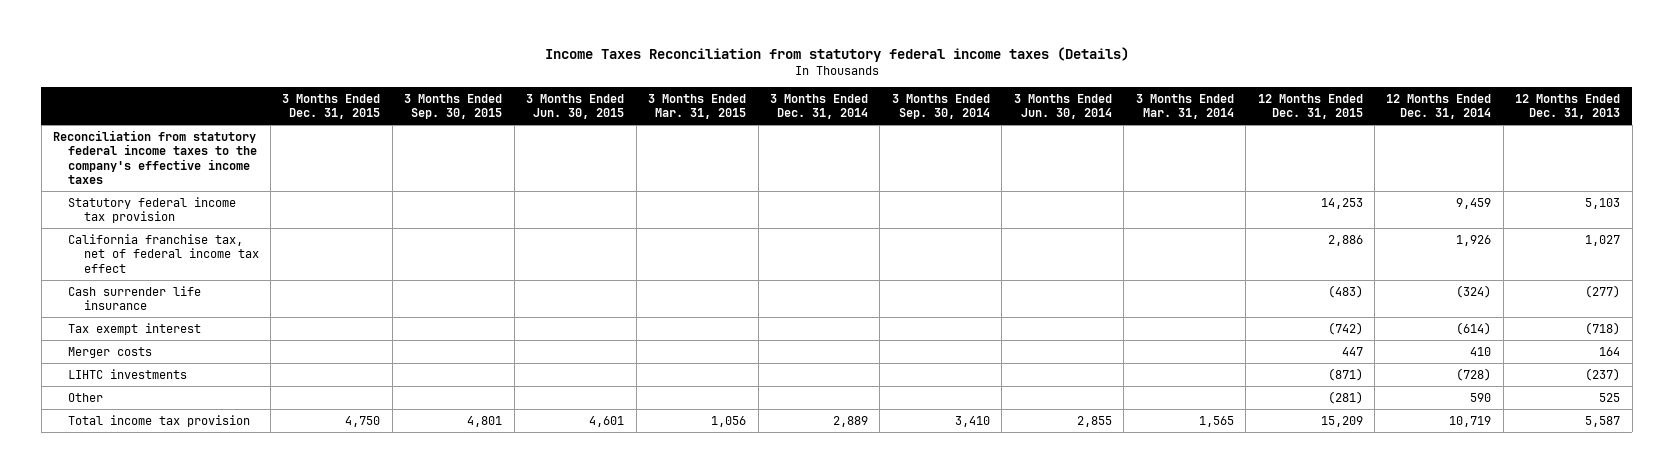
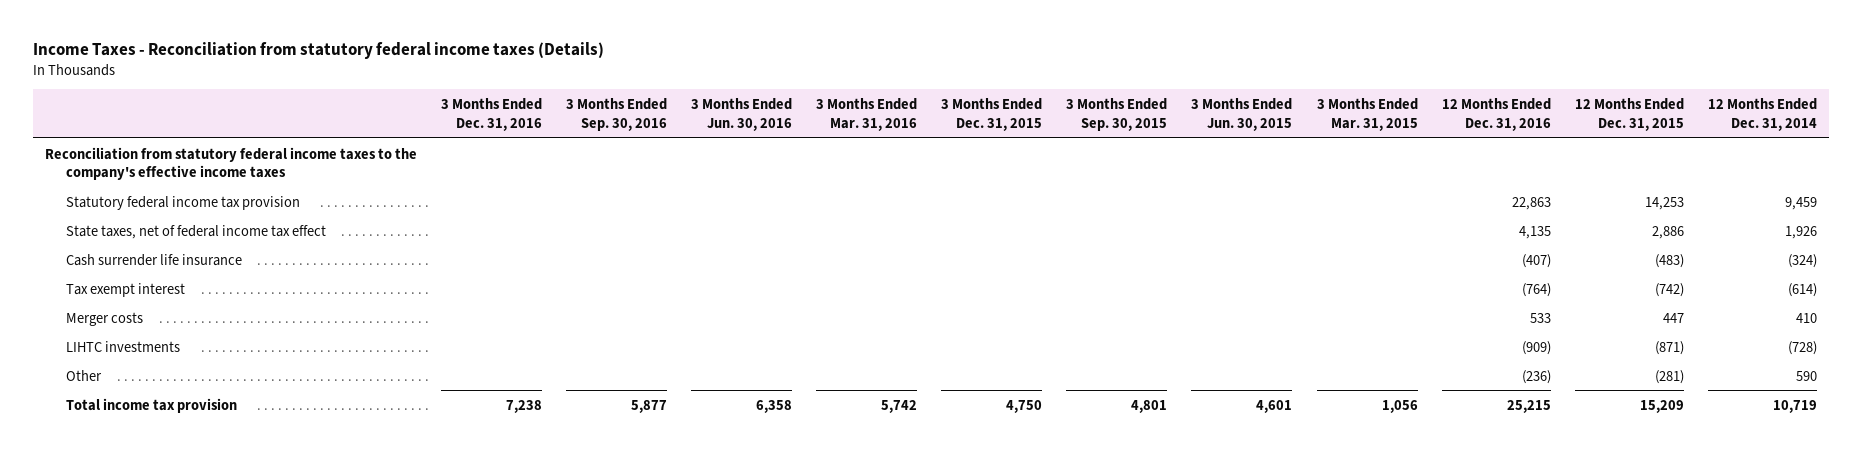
[544,47,1129,63] Income Taxes Reconciliation from statutory federal income taxes (Details) -> [32,42,604,60] Income Taxes - Reconciliation from statutory federal income taxes (Details)
[770,93,869,120] 3 Months Ended Dec. 31, 2014 -> none
[891,93,990,120] 3 Months Ended Sep. 30, 2014 -> none
[1013,93,1112,120] 3 Months Ended Jun. 30, 2014 -> none
[1135,93,1234,120] 3 Months Ended Mar. 31, 2014 -> none
[1515,93,1621,120] 12 Months Ended Dec. 31, 2013 -> none
none -> [440,98,542,131] 3 Months Ended Dec. 31, 2016
none -> [565,98,667,131] 3 Months Ended Sep. 30, 2016
none -> [690,98,792,131] 3 Months Ended Jun. 30, 2016
none -> [816,98,918,131] 3 Months Ended Mar. 31, 2016
none -> [1441,98,1551,131] 12 Months Ended Dec. 31, 2016
[68,233,259,273] California franchise tax, net of federal income tax effect -> [65,224,326,239] State taxes, net of federal income tax effect

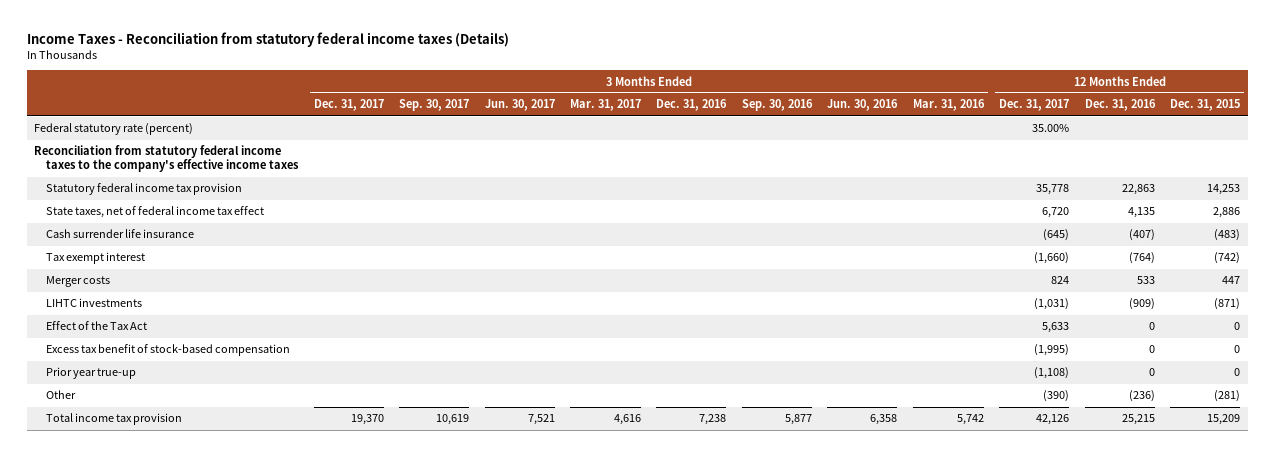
[941,98,1043,131] 3 Months Ended Dec. 31, 2015 -> none
[1066,98,1168,131] 3 Months Ended Sep. 30, 2015 -> none
[1191,98,1293,131] 3 Months Ended Jun. 30, 2015 -> none
[1316,98,1418,131] 3 Months Ended Mar. 31, 2015 -> none
[1707,98,1817,131] 12 Months Ended Dec. 31, 2014 -> none
none -> [313,99,384,112] Dec. 31, 2017
none -> [399,99,470,112] Sep. 30, 2017
none -> [484,99,555,112] Jun. 30, 2017
none -> [570,99,642,112] Mar. 31, 2017
none -> [999,99,1070,112] Dec. 31, 2017
none -> [34,123,194,136] Federal statutory rate (percent)
none -> [46,321,148,331] Effect of the Tax Act
none -> [46,344,291,357] Excess tax benefit of stock-based compensation
none -> [46,367,137,380] Prior year true-up

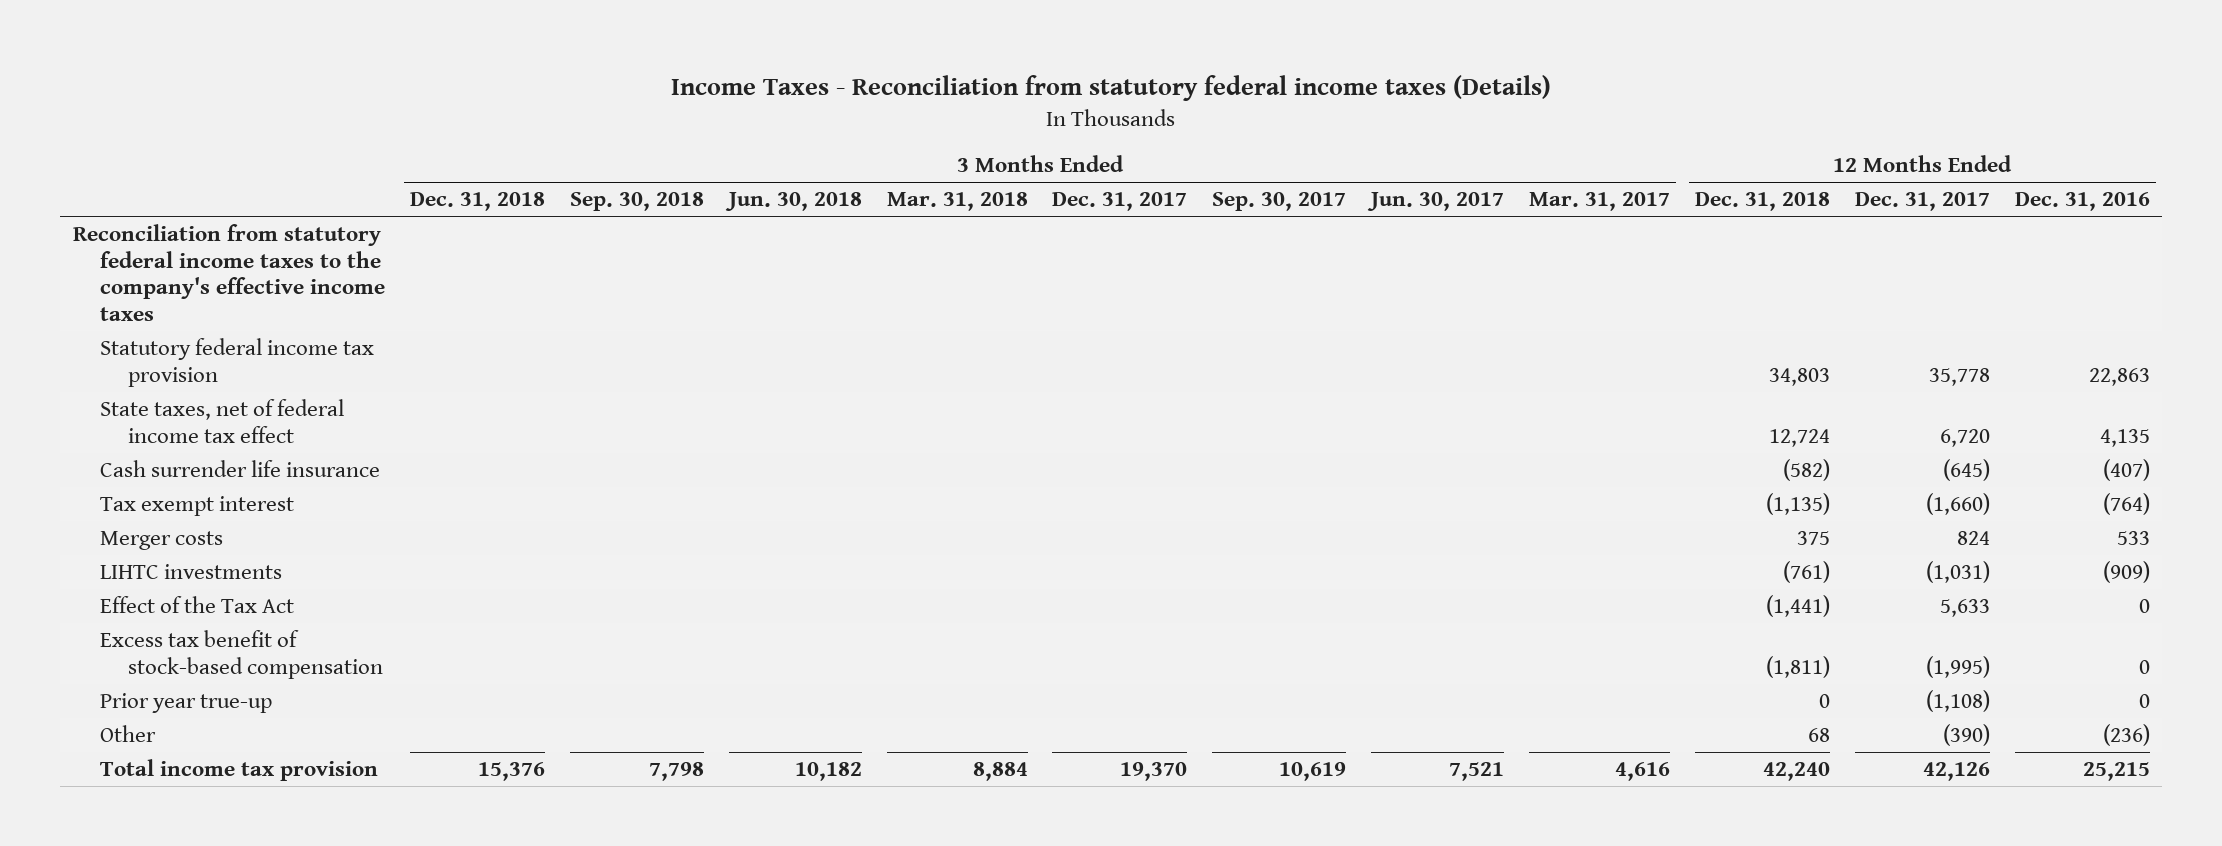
[656,99,728,112] Dec. 31, 2016 -> none
[741,99,813,112] Sep. 30, 2016 -> none
[827,99,899,112] Jun. 30, 2016 -> none
[912,99,985,112] Mar. 31, 2016 -> none
[1169,99,1240,112] Dec. 31, 2015 -> none
none -> [410,192,546,212] Dec. 31, 2018
none -> [569,192,704,212] Sep. 30, 2018
none -> [724,192,862,212] Jun. 30, 2018
none -> [886,192,1028,212] Mar. 31, 2018
none -> [1694,192,1830,212] Dec. 31, 2018
[34,123,194,136] Federal statutory rate (percent) -> none

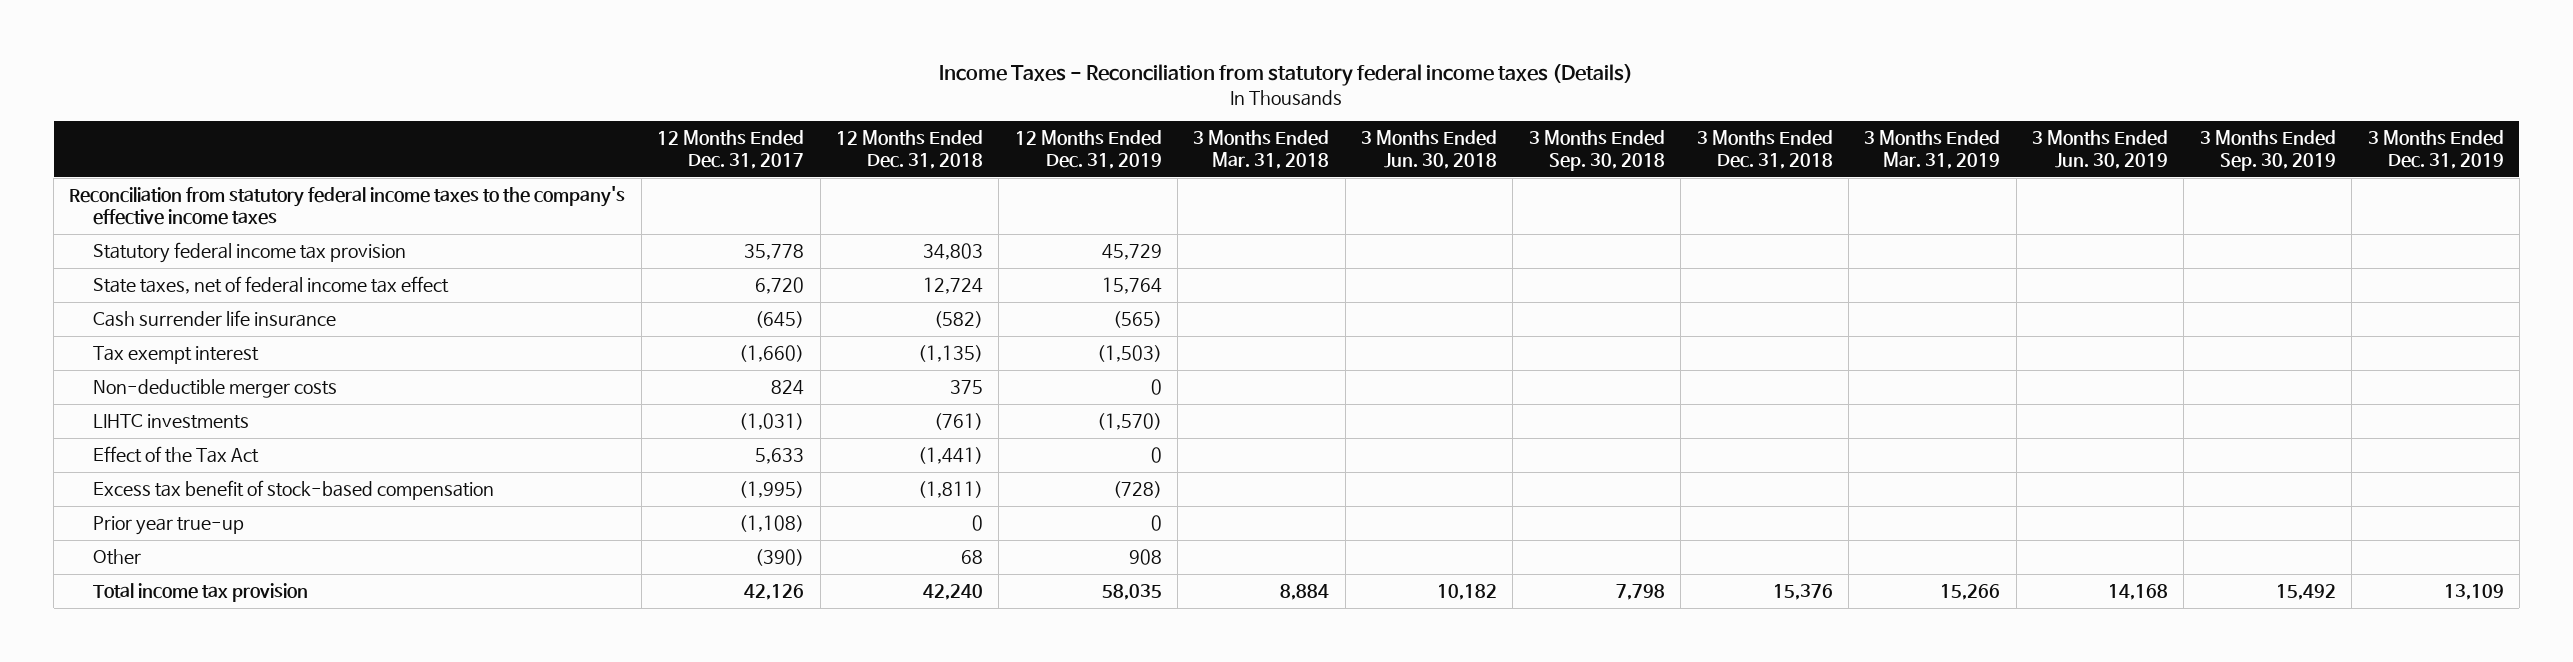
[1052,192,1188,212] Dec. 31, 2017 -> none
[1212,192,1347,212] Sep. 30, 2017 -> none
[1367,192,1505,212] Jun. 30, 2017 -> none
[1529,192,1671,212] Mar. 31, 2017 -> none
[2014,192,2150,212] Dec. 31, 2016 -> none
none -> [1014,130,1162,169] 12 Months Ended Dec. 31, 2019
none -> [1864,130,2001,169] 3 Months Ended Mar. 31, 2019
none -> [2032,130,2169,169] 3 Months Ended Jun. 30, 2019
none -> [2199,130,2336,171] 3 Months Ended Sep. 30, 2019
none -> [2367,130,2504,169] 3 Months Ended Dec. 31, 2019
[100,531,224,551] Merger costs -> [93,379,338,399] Non-deductible merger costs

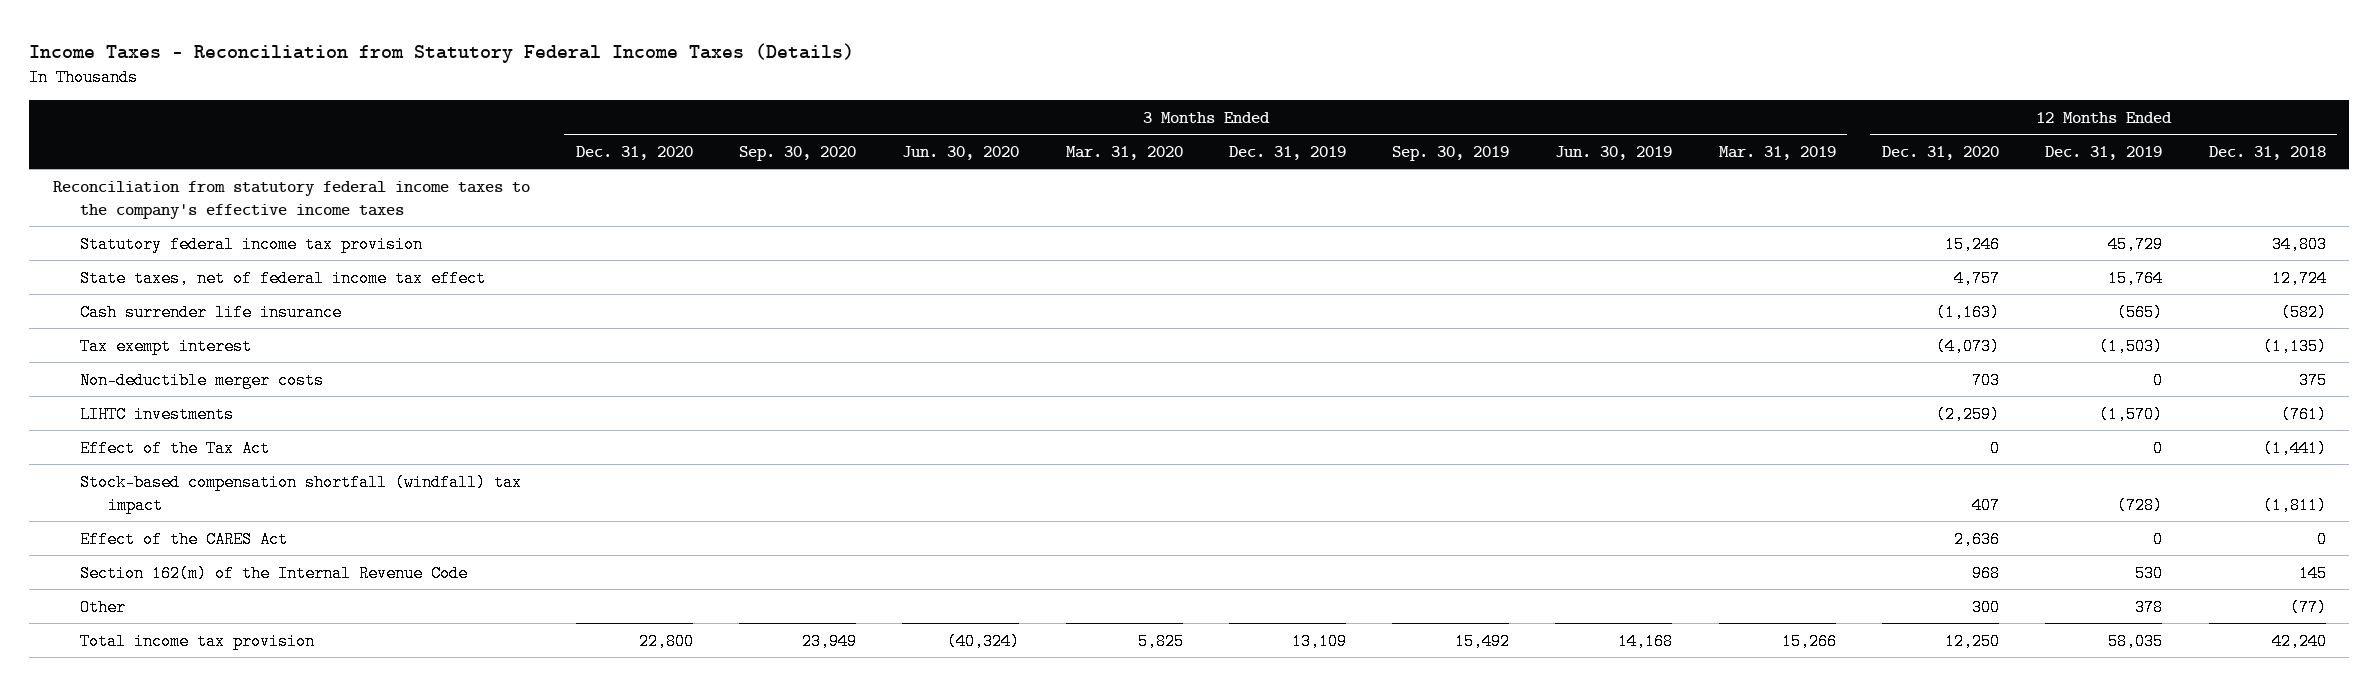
[939,64,1634,87] Income Taxes - Reconciliation from statutory federal income taxes (Details) -> [29,42,855,63] Income Taxes - Reconciliation from Statutory Federal Income Taxes (Details)
[657,130,805,169] 12 Months Ended Dec. 31, 2017 -> none
[1193,130,1330,169] 3 Months Ended Mar. 31, 2018 -> none
[1361,130,1498,169] 3 Months Ended Jun. 30, 2018 -> none
[1528,130,1665,171] 3 Months Ended Sep. 30, 2018 -> none
[1696,130,1833,169] 3 Months Ended Dec. 31, 2018 -> none
none -> [575,145,693,160] Dec. 31, 2020
none -> [739,145,857,161] Sep. 30, 2020
none -> [902,145,1020,160] Jun. 30, 2020
none -> [1065,145,1183,160] Mar. 31, 2020
none -> [1882,145,2000,160] Dec. 31, 2020
[93,516,245,536] Prior year true-up -> none
[93,480,495,501] Excess tax benefit of stock-based compensation -> [80,473,523,514] Stock-based compensation shortfall (windfall) tax impact
none -> [80,530,289,548] Effect of the CARES Act
none -> [80,564,469,582] Section 162(m) of the Internal Revenue Code
[960,550,983,565] 68 -> [2289,598,2327,616] (77)
[1128,549,1162,566] 908 -> [2135,598,2164,616] 378

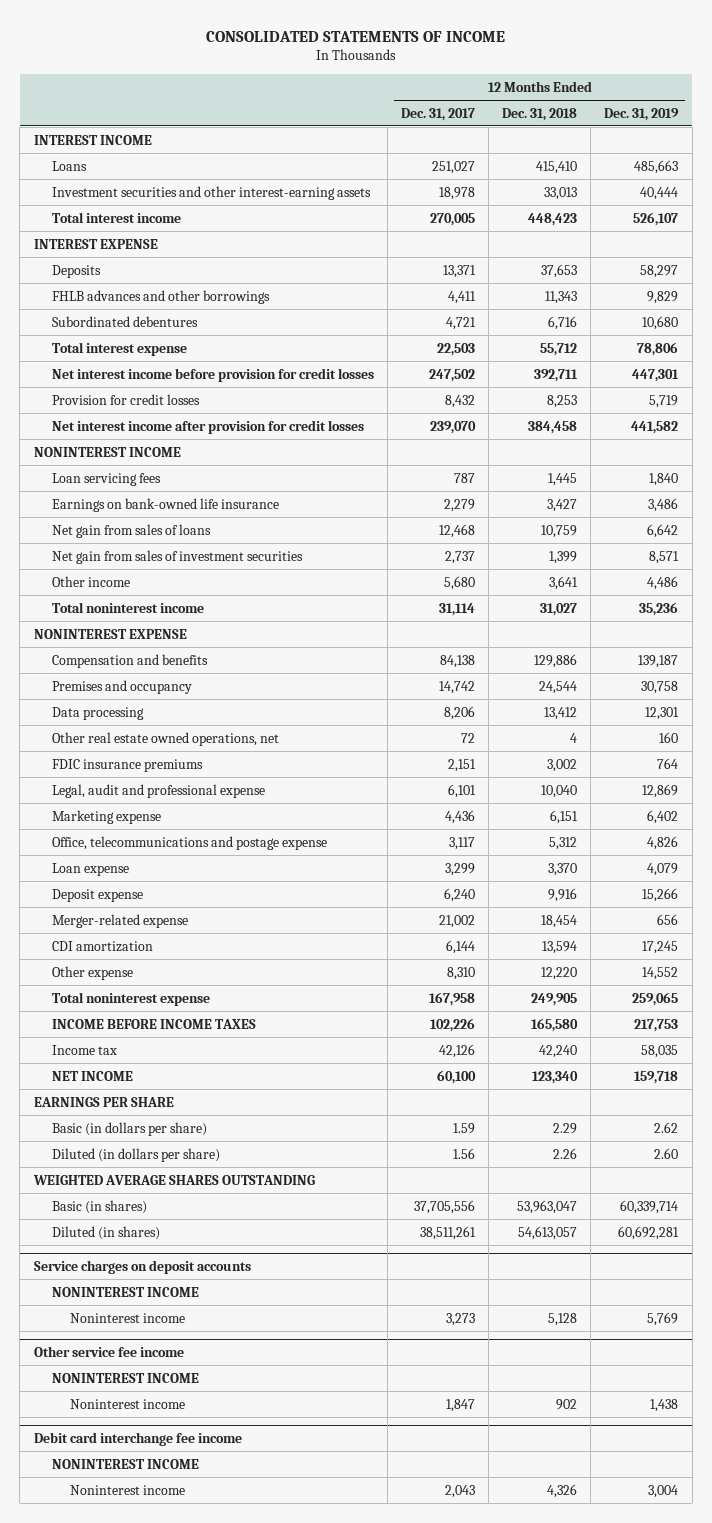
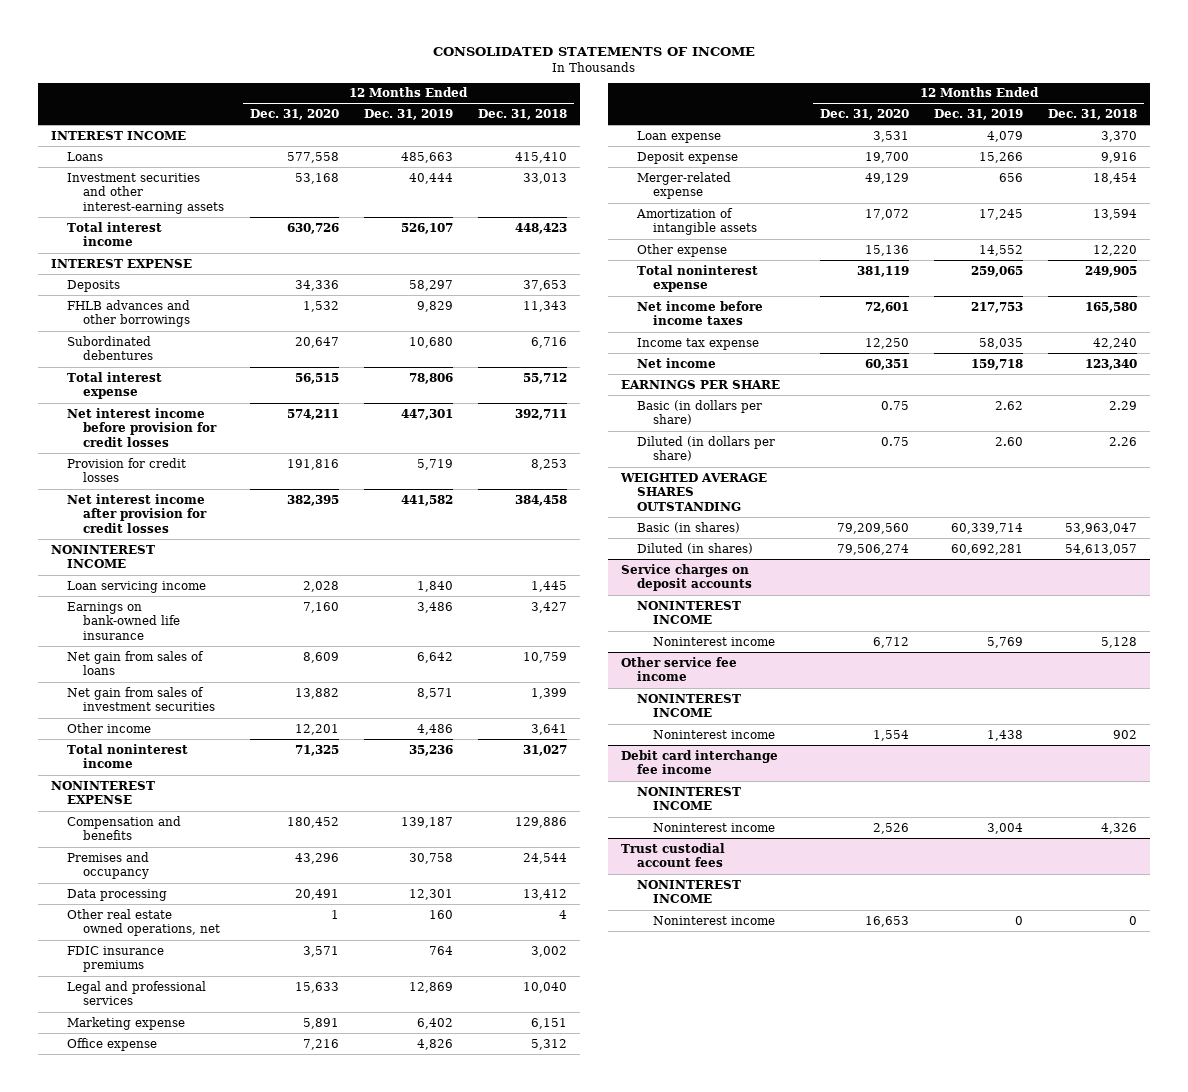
[400,107,475,121] Dec. 31, 2017 -> none
none -> [249,109,339,121] Dec. 31, 2020
[51,472,161,486] Loan servicing fees -> [67,580,207,593] Loan servicing income
[51,783,265,798] Legal, audit and professional expense -> [67,980,207,1006] Legal and professional services
[51,835,327,850] Office, telecommunications and postage expense -> [67,1037,158,1051] Office expense
[51,940,153,952] CDI amortization -> [636,207,758,236] Amortization of intangible assets
[51,1018,256,1029] INCOME BEFORE INCOME TAXES -> [637,300,764,326] Net income before income taxes
[51,1044,117,1055] Income tax -> [637,337,760,350] Income tax expense
[51,1070,133,1081] NET INCOME -> [637,357,717,368] Net income
none -> [621,842,726,868] Trust custodial account fees
none -> [637,879,742,904] NONINTEREST INCOME
none -> [653,915,776,925] Noninterest income

